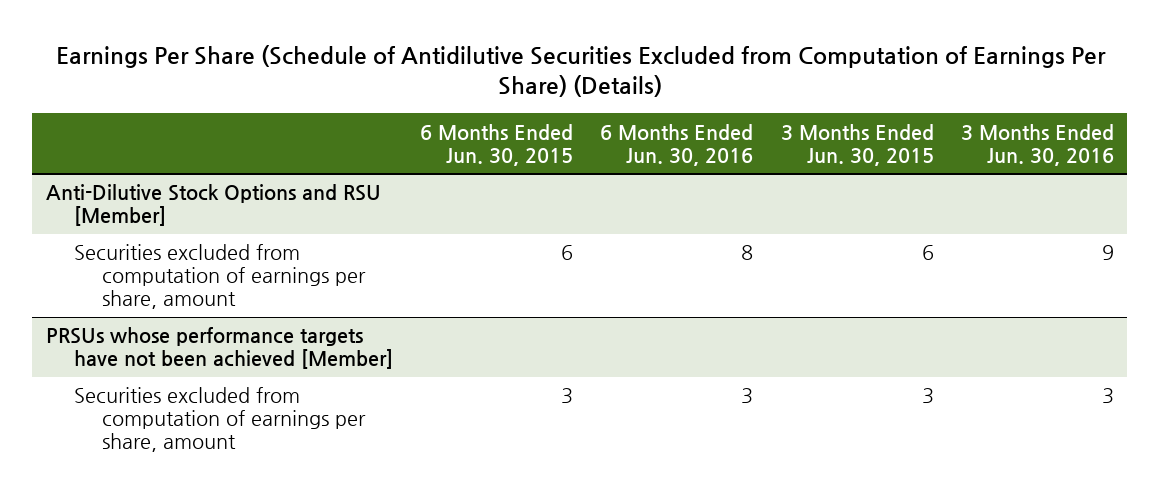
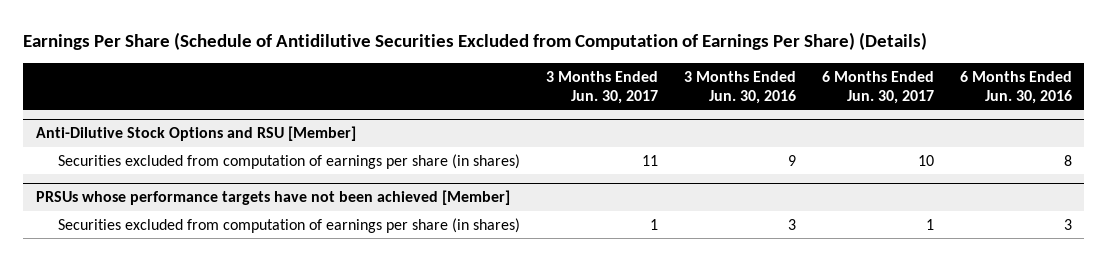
[420,123,574,166] 6 Months Ended Jun. 30, 2015 -> none
[780,123,934,166] 3 Months Ended Jun. 30, 2015 -> none
none -> [545,71,658,104] 3 Months Ended Jun. 30, 2017
none -> [821,71,934,104] 6 Months Ended Jun. 30, 2017
[73,244,367,310] Securities excluded from computation of earnings per share, amount -> [58,153,521,169] Securities excluded from computation of earnings per share (in shares)
[73,387,367,453] Securities excluded from computation of earnings per share, amount -> [58,217,521,233] Securities excluded from computation of earnings per share (in shares)

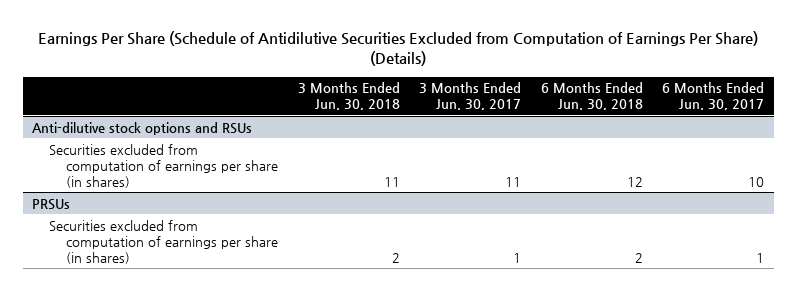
[683,71,796,104] 3 Months Ended Jun. 30, 2016 -> none
[959,71,1072,104] 6 Months Ended Jun. 30, 2016 -> none
none -> [297,82,400,111] 3 Months Ended Jun. 30, 2018
none -> [540,82,643,111] 6 Months Ended Jun. 30, 2018
[35,126,356,142] Anti-Dilutive Stock Options and RSU [Member] -> [32,121,253,135] Anti-dilutive stock options and RSUs
[35,190,510,206] PRSUs whose performance targets have not been achieved [Member] -> [32,198,71,210] PRSUs

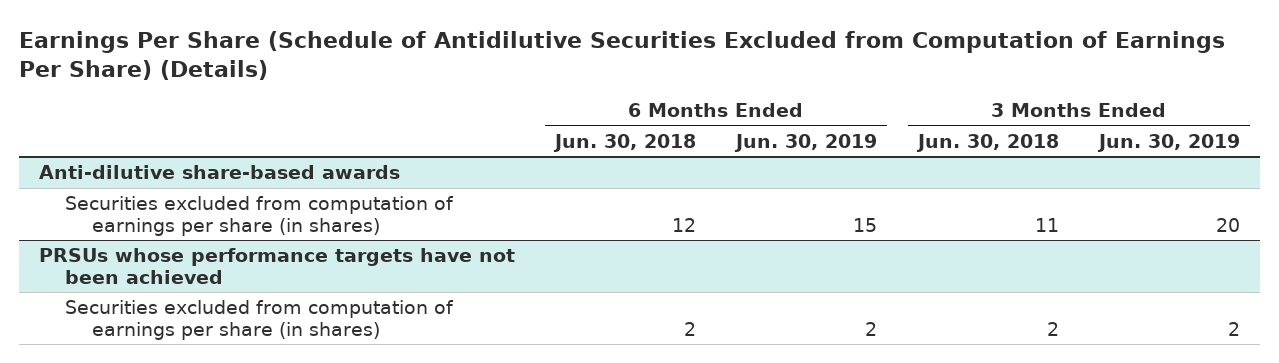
[419,82,522,111] 3 Months Ended Jun. 30, 2017 -> none
[662,82,765,111] 6 Months Ended Jun. 30, 2017 -> none
none -> [734,133,878,152] Jun. 30, 2019
none -> [1096,133,1240,152] Jun. 30, 2019
[32,121,253,135] Anti-dilutive stock options and RSUs -> [39,165,401,180] Anti-dilutive share-based awards
[32,198,71,210] PRSUs -> [39,248,516,284] PRSUs whose performance targets have not been achieved

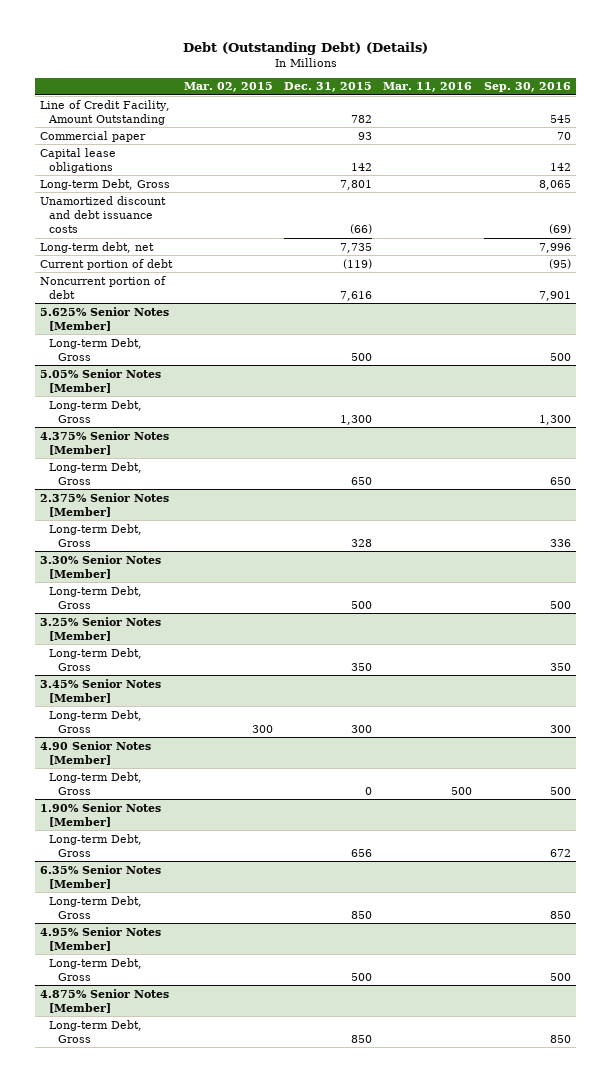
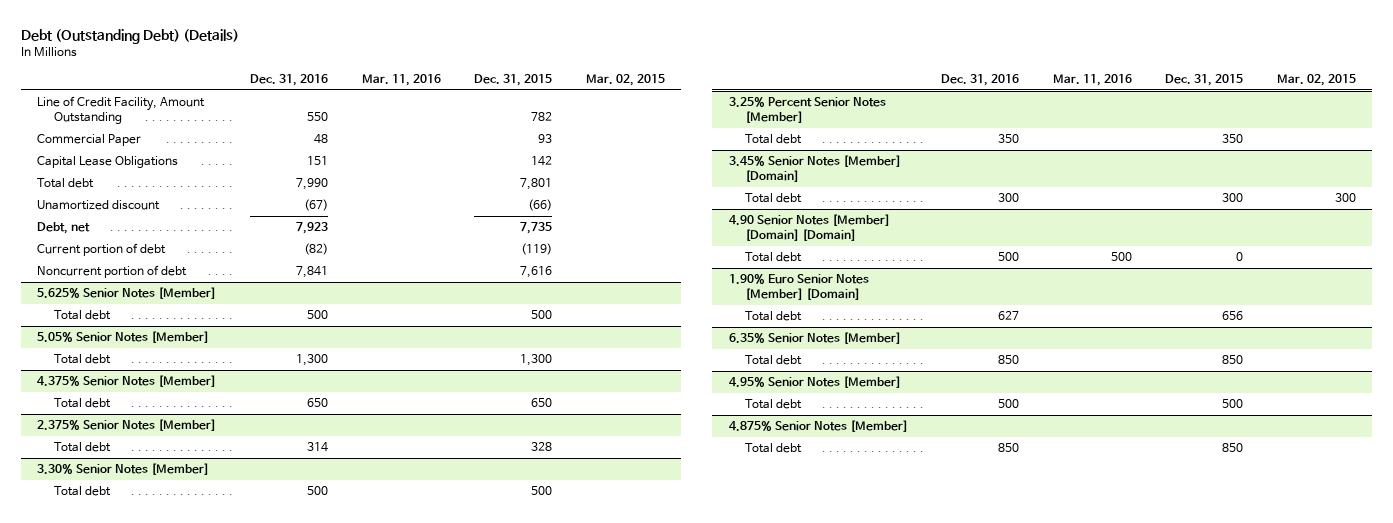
[483,82,571,93] Sep. 30, 2016 -> none
none -> [249,74,328,87] Dec. 31, 2016
[40,130,147,142] Commercial paper -> [37,134,142,147] Commercial Paper
[40,147,117,173] Capital lease obligations -> [37,156,179,169] Capital Lease Obligations
[40,178,171,190] Long-term Debt, Gross -> [37,178,95,189] Total debt
[40,195,167,233] Unamortized discount and debt issuance costs -> [37,200,161,211] Unamortized discount
[40,241,155,253] Long-term debt, net -> [37,222,91,235] Debt, net
[49,337,143,361] Long-term Debt, Gross -> [54,310,112,321] Total debt
[49,399,143,423] Long-term Debt, Gross -> [54,354,112,365] Total debt
[49,461,143,485] Long-term Debt, Gross -> [54,398,112,409] Total debt
[49,523,143,547] Long-term Debt, Gross -> [54,442,112,453] Total debt
[49,585,143,609] Long-term Debt, Gross -> [54,486,112,497] Total debt
[40,616,162,641] 3.25% Senior Notes [Member] -> [728,97,886,124] 3.25% Percent Senior Notes [Member]
[49,647,143,671] Long-term Debt, Gross -> [745,134,803,145] Total debt
[40,678,162,703] 3.45% Senior Notes [Member] -> [728,155,901,183] 3.45% Senior Notes [Member] [Domain]
[49,709,143,733] Long-term Debt, Gross -> [745,193,803,204] Total debt
[40,740,152,765] 4.90 Senior Notes [Member] -> [728,214,890,242] 4.90 Senior Notes [Member] [Domain] [Domain]
[49,771,143,795] Long-term Debt, Gross -> [745,252,803,263] Total debt
[40,802,162,827] 1.90% Senior Notes [Member] -> [728,274,869,301] 1.90% Euro Senior Notes [Member] [Domain]
[49,833,143,857] Long-term Debt, Gross -> [745,311,803,322] Total debt
[49,895,143,919] Long-term Debt, Gross -> [745,355,803,366] Total debt
[49,957,143,981] Long-term Debt, Gross -> [745,399,803,410] Total debt
[49,1019,143,1043] Long-term Debt, Gross -> [745,443,803,454] Total debt

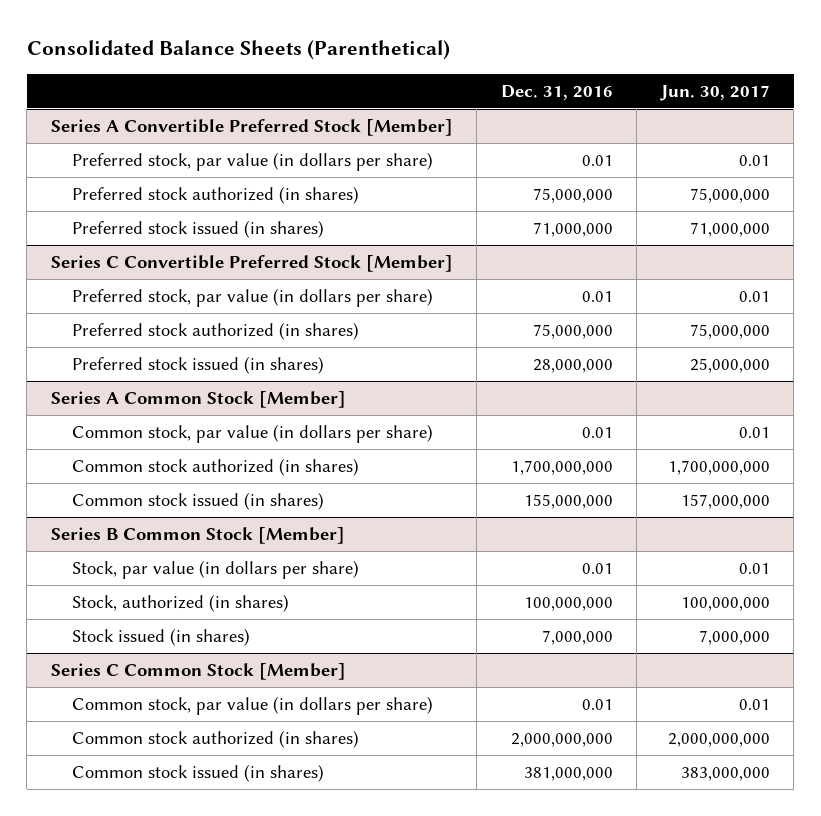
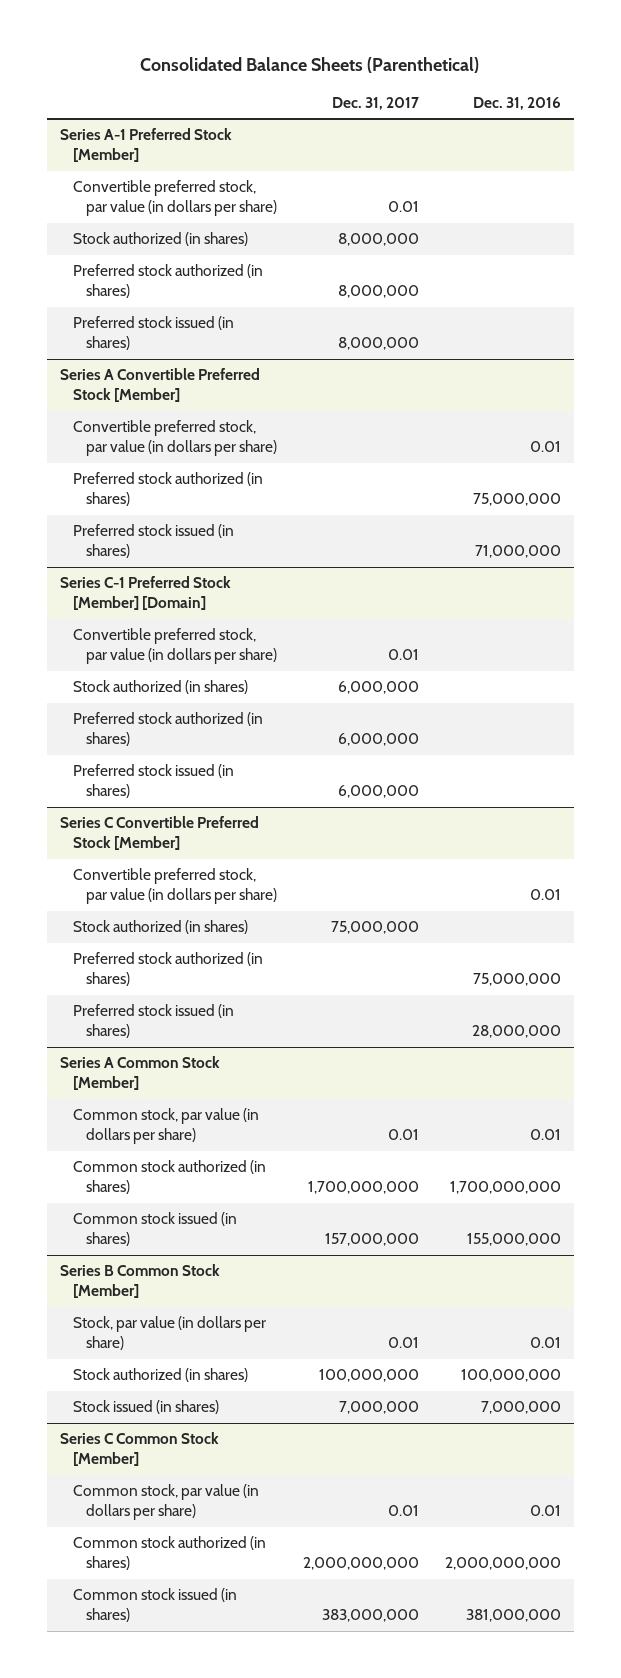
[659,84,770,101] Jun. 30, 2017 -> none
none -> [331,96,419,110] Dec. 31, 2017
none -> [59,128,232,163] Series A-1 Preferred Stock [Member]
none -> [72,180,277,217] Convertible preferred stock, par value (in dollars per share)
none -> [72,232,248,247] Stock authorized (in shares)
none -> [72,264,263,299] Preferred stock authorized (in shares)
none -> [72,316,234,351] Preferred stock issued (in shares)
[71,151,433,171] Preferred stock, par value (in dollars per share) -> [72,420,277,457] Convertible preferred stock, par value (in dollars per share)
none -> [59,576,231,611] Series C-1 Preferred Stock [Member] [Domain]
none -> [72,628,277,665] Convertible preferred stock, par value (in dollars per share)
none -> [72,680,248,695] Stock authorized (in shares)
none -> [72,712,263,747] Preferred stock authorized (in shares)
none -> [72,764,234,799] Preferred stock issued (in shares)
[71,287,433,307] Preferred stock, par value (in dollars per share) -> [72,868,277,905] Convertible preferred stock, par value (in dollars per share)
none -> [72,920,248,935] Stock authorized (in shares)
[71,593,289,612] Stock, authorized (in shares) -> [72,1368,248,1383] Stock authorized (in shares)

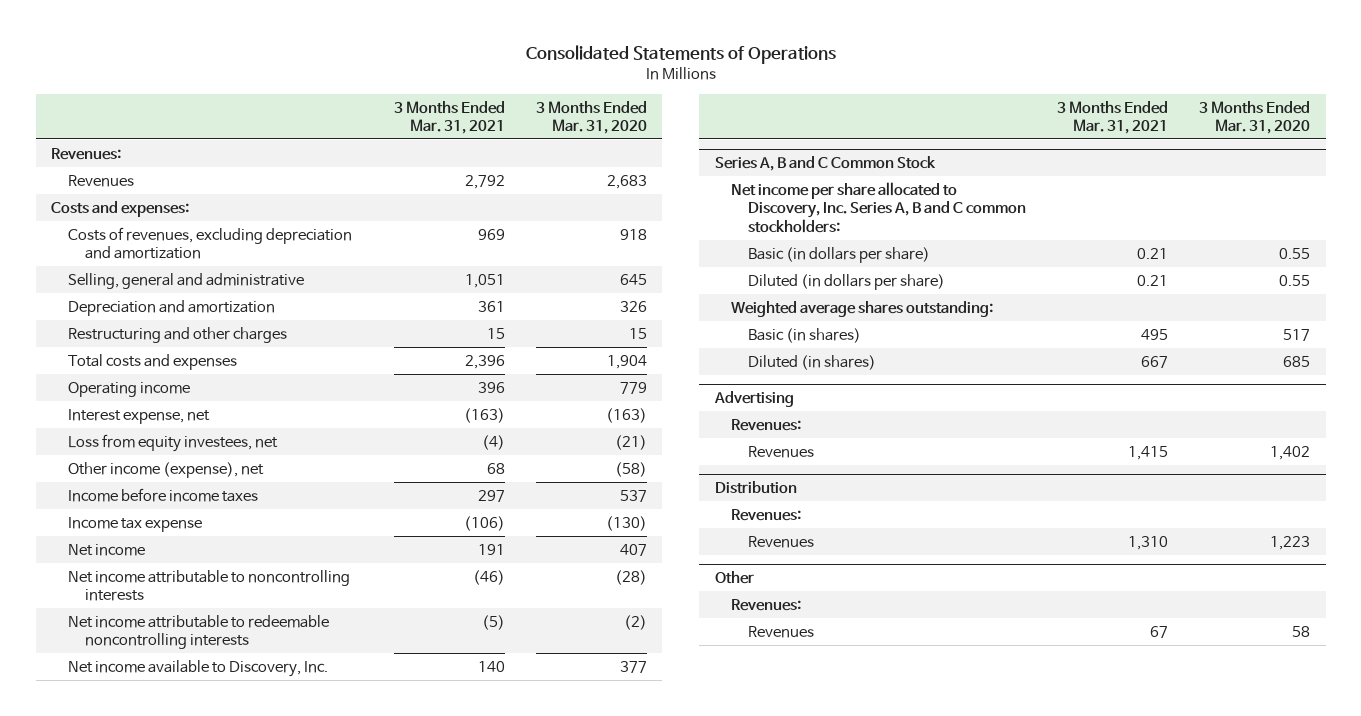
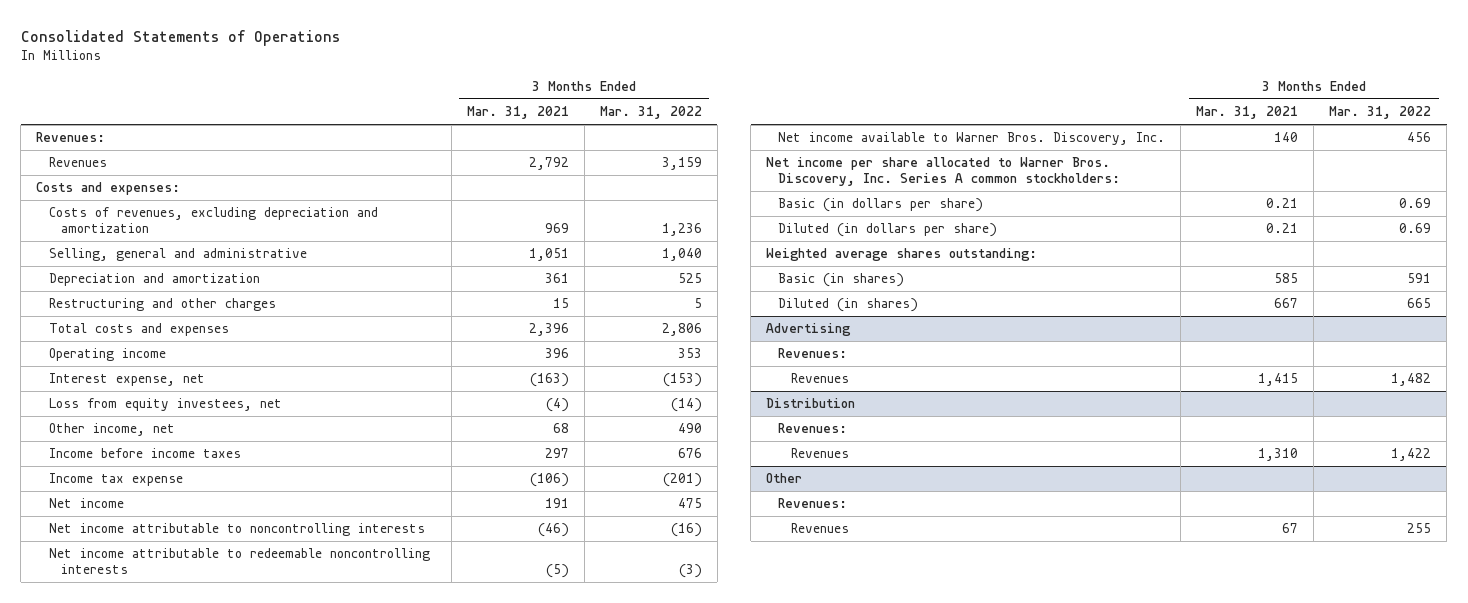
[535,100,647,134] 3 Months Ended Mar. 31, 2020 -> none
none -> [599,106,702,120] Mar. 31, 2022
[67,461,264,478] Other income (expense), net -> [48,423,175,437] Other income, net
[714,155,936,171] Series A, B and C Common Stock -> none
[67,659,328,677] Net income available to Discovery, Inc. -> [778,132,1166,146] Net income available to Warner Bros. Discovery, Inc.
[731,181,1027,233] Net income per share allocated to Discovery, Inc. Series A, B and C common stockholders: -> [766,157,1121,187] Net income per share allocated to Warner Bros. Discovery, Inc. Series A common stockholders:
[1141,328,1169,340] 495 -> [1274,273,1299,284] 585

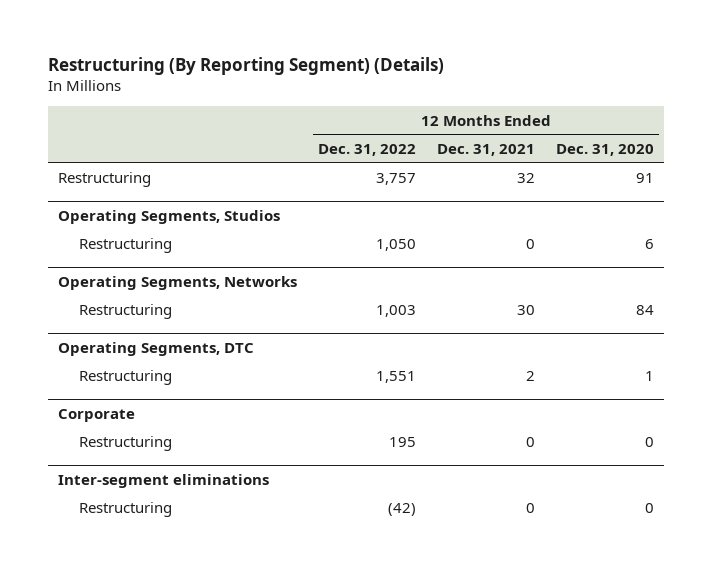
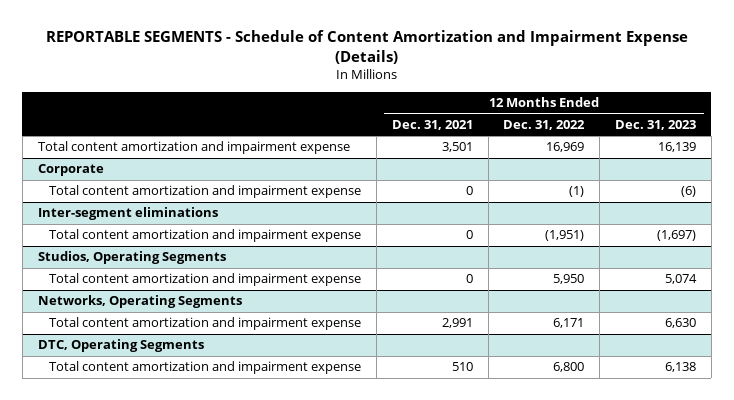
[48,57,445,76] Restructuring (By Reporting Segment) (Details) -> [45,30,688,64] REPORTABLE SEGMENTS - Schedule of Content Amortization and Impairment Expense (Details)
[555,144,654,157] Dec. 31, 2020 -> none
none -> [615,119,697,130] Dec. 31, 2023
[58,172,152,188] Restructuring -> none
[58,209,281,224] Operating Segments, Studios -> none
[79,238,173,254] Restructuring -> none
[58,275,298,290] Operating Segments, Networks -> none
[79,304,173,320] Restructuring -> none
[58,341,255,356] Operating Segments, DTC -> none
[79,370,173,386] Restructuring -> none
none -> [37,141,350,155] Total content amortization and impairment expense
[79,436,173,452] Restructuring -> none
none -> [48,185,361,199] Total content amortization and impairment expense
[79,502,173,518] Restructuring -> none
none -> [48,229,361,243] Total content amortization and impairment expense
none -> [37,251,226,265] Studios, Operating Segments
none -> [48,273,361,287] Total content amortization and impairment expense
none -> [37,295,242,309] Networks, Operating Segments
none -> [48,317,361,331] Total content amortization and impairment expense
none -> [37,339,204,353] DTC, Operating Segments
none -> [48,361,361,375] Total content amortization and impairment expense

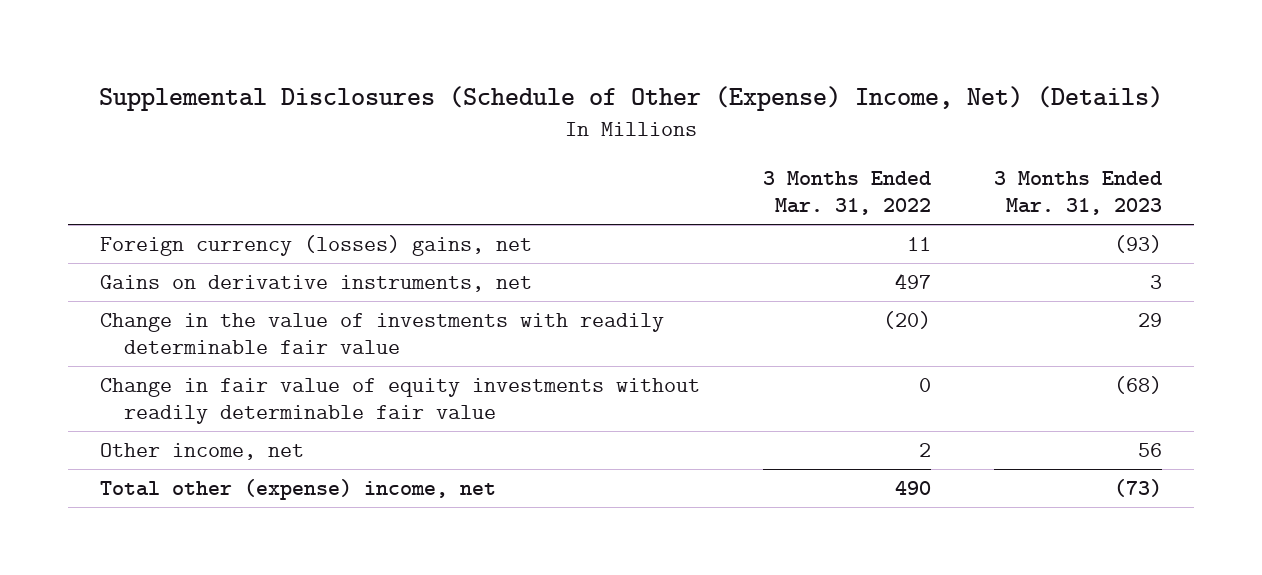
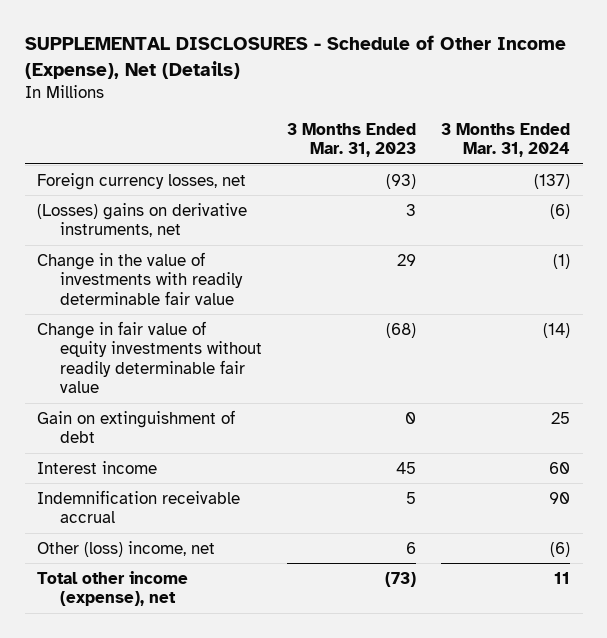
[99,85,1164,111] Supplemental Disclosures (Schedule of Other (Expense) Income, Net) (Details) -> [24,35,566,79] SUPPLEMENTAL DISCLOSURES - Schedule of Other Income (Expense), Net (Details)
[763,171,932,216] 3 Months Ended Mar. 31, 2022 -> none
none -> [441,122,571,158] 3 Months Ended Mar. 31, 2024
[100,235,533,257] Foreign currency (losses) gains, net -> [37,172,247,190] Foreign currency losses, net
[100,275,533,293] Gains on derivative instruments, net -> [37,202,248,238] (Losses) gains on derivative instruments, net
none -> [37,409,236,444] Gain on extinguishment of debt
none -> [37,460,158,474] Interest income
none -> [37,489,241,524] Indemnification receivable accrual
[100,443,305,461] Other income, net -> [37,540,216,557] Other (loss) income, net
[1138,443,1163,458] 56 -> [405,541,416,554] 6
[100,479,497,501] Total other (expense) income, net -> [37,570,189,607] Total other income (expense), net

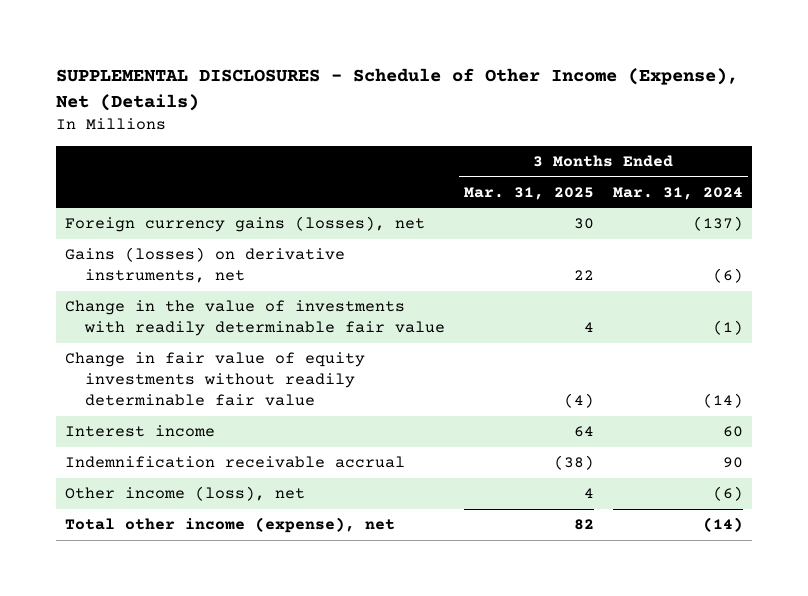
[286,122,416,158] 3 Months Ended Mar. 31, 2023 -> none
none -> [463,186,594,200] Mar. 31, 2025
[37,172,247,190] Foreign currency losses, net -> [65,216,426,233] Foreign currency gains (losses), net
[37,202,248,238] (Losses) gains on derivative instruments, net -> [65,247,346,284] Gains (losses) on derivative instruments, net
[37,409,236,444] Gain on extinguishment of debt -> none
[37,540,216,557] Other (loss) income, net -> [65,486,306,502] Other income (loss), net
[554,571,571,584] 11 -> [702,517,743,533] (14)

